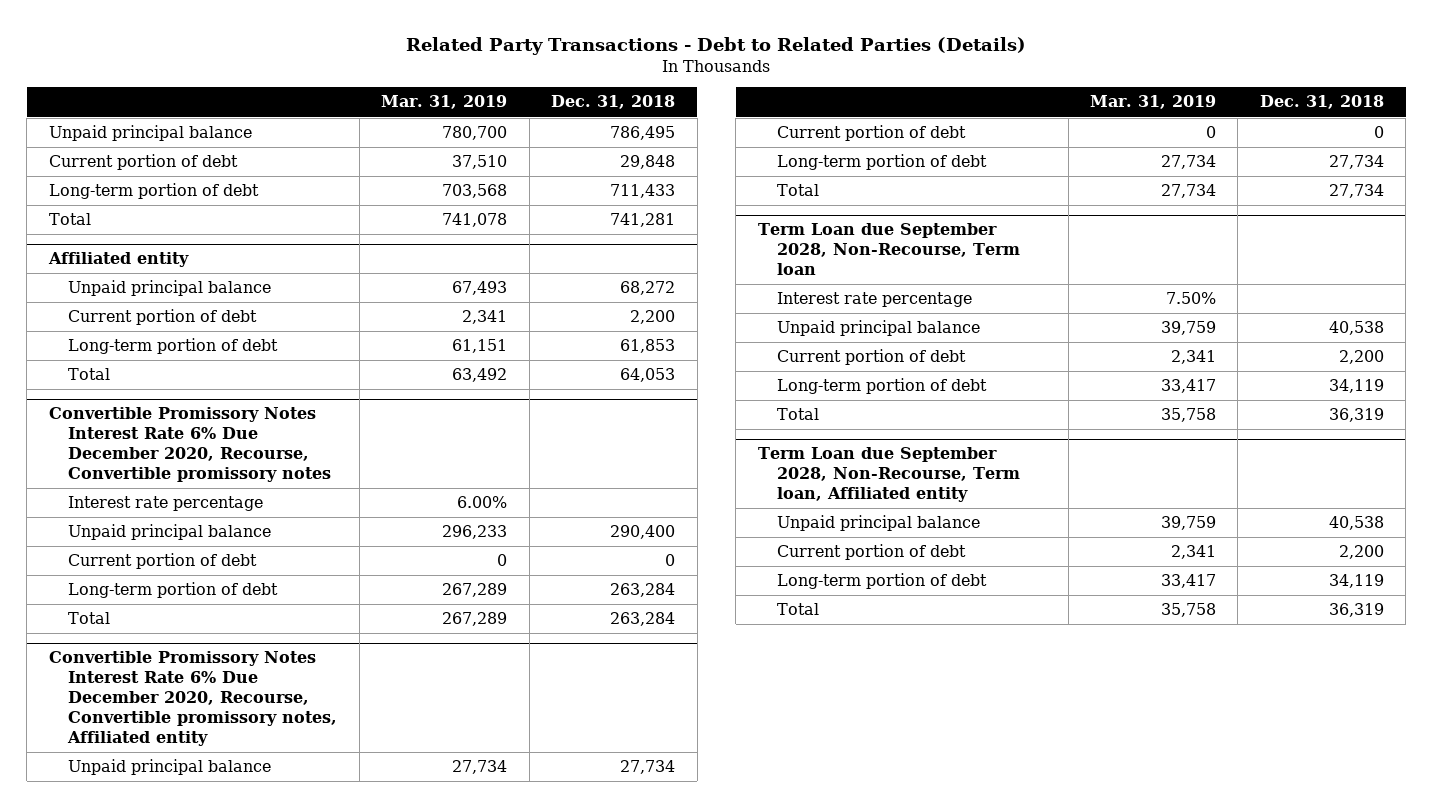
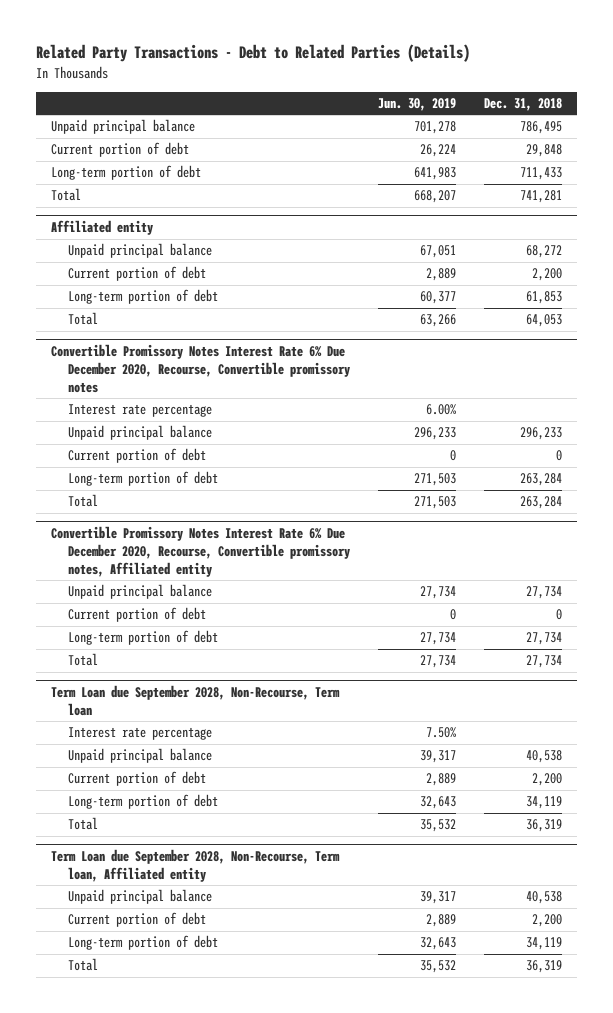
[381,95,508,110] Mar. 31, 2019 -> none
none -> [378,97,457,111] Jun. 30, 2019
[610,525,676,540] 290,400 -> [520,427,563,441] 296,233

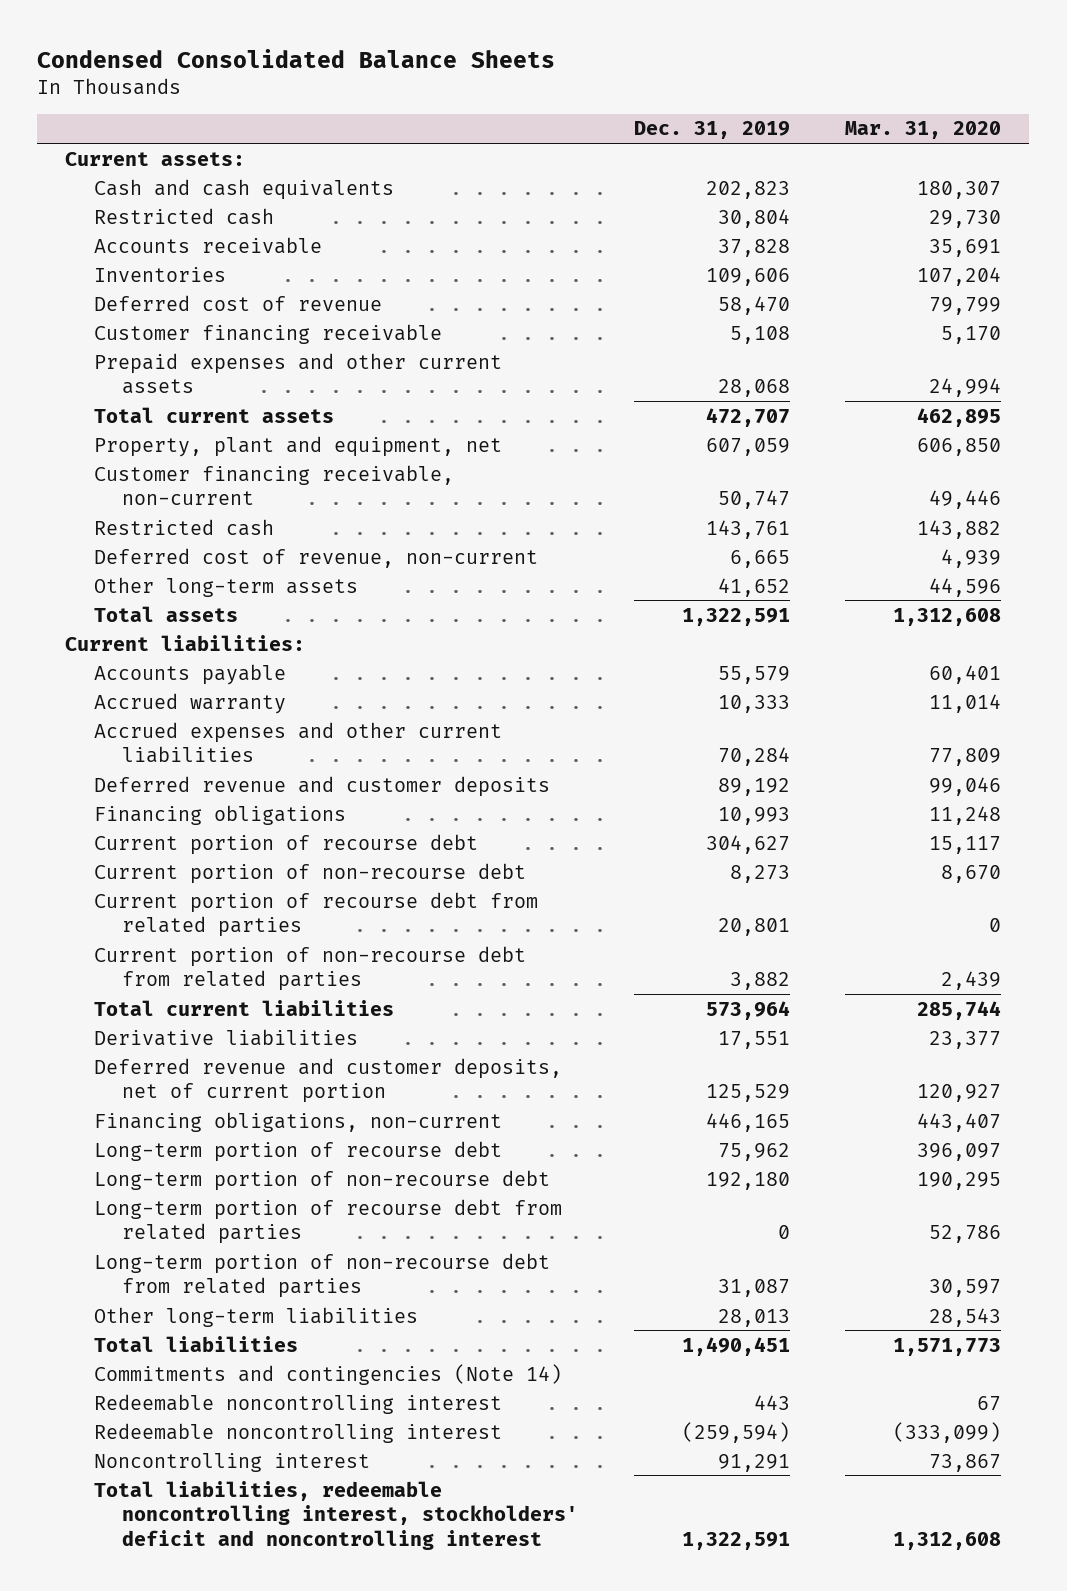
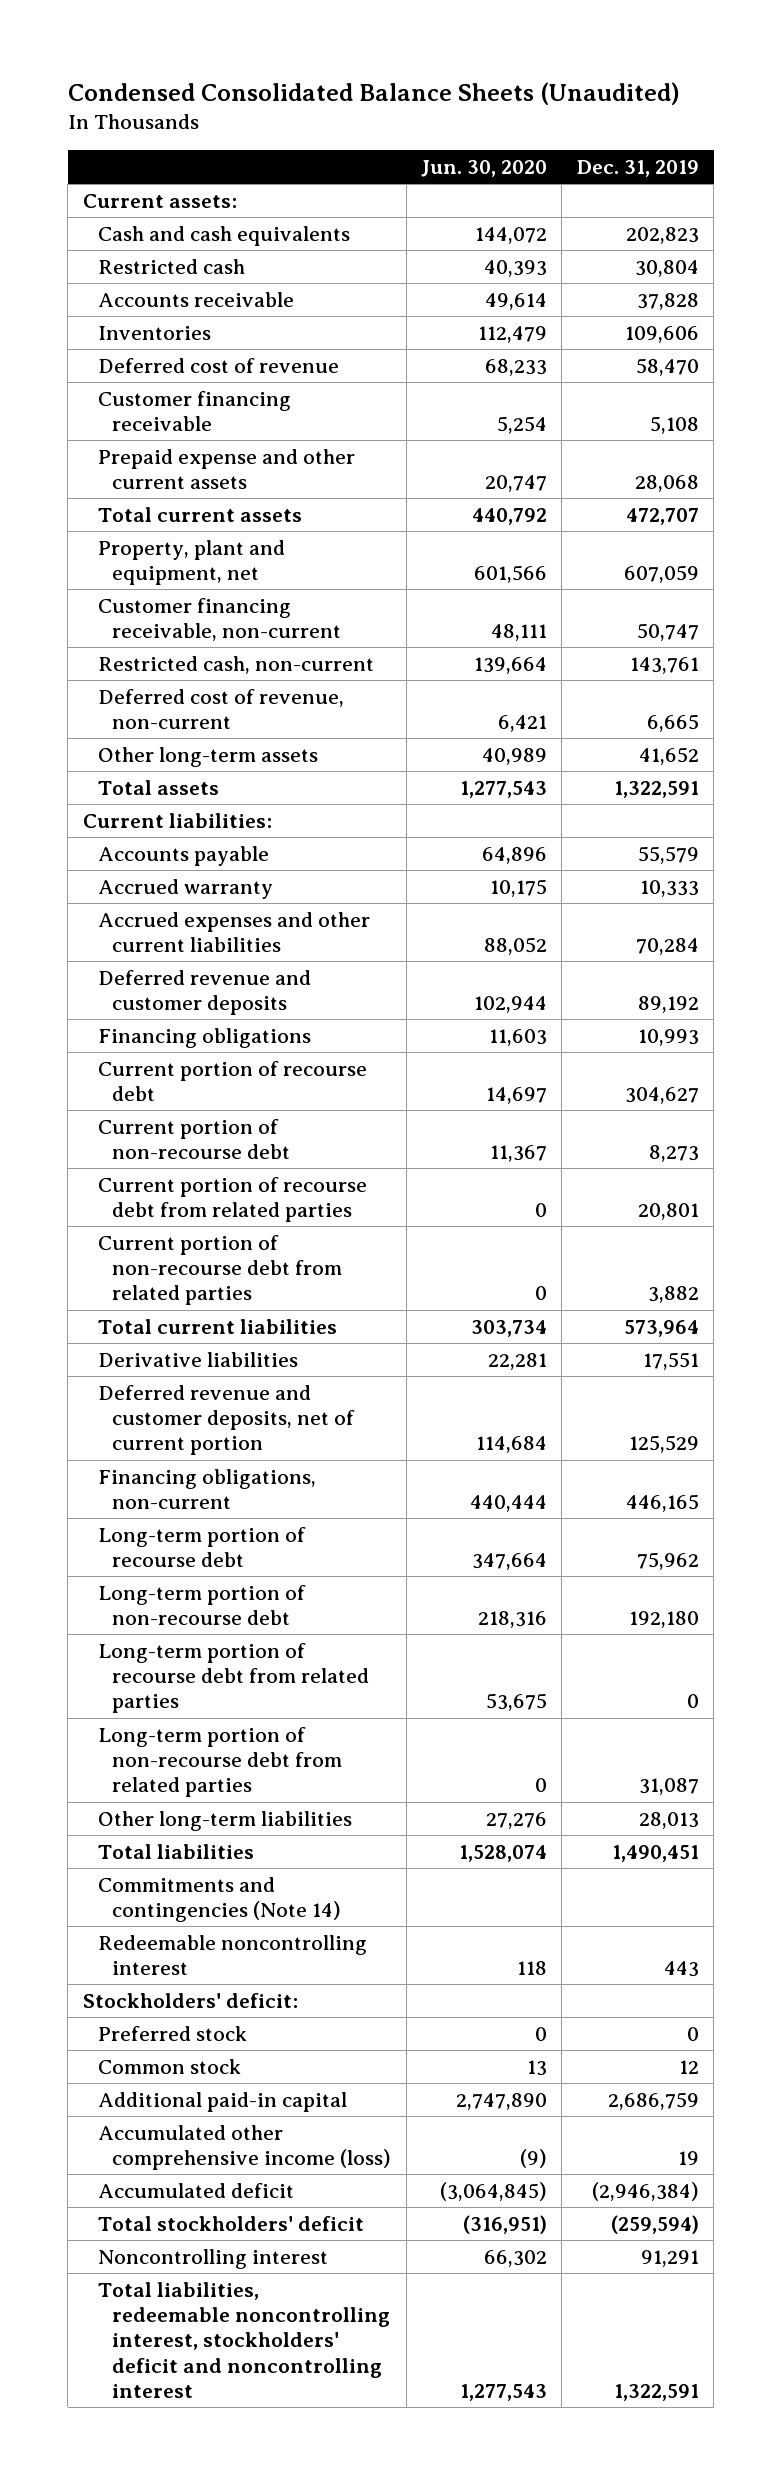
[37,48,556,68] Condensed Consolidated Balance Sheets -> [67,81,680,105] Condensed Consolidated Balance Sheets (Unaudited)
[845,121,1002,140] Mar. 31, 2020 -> none
none -> [421,160,548,178] Jun. 30, 2020
[93,352,502,395] Prepaid expenses and other current assets -> [97,448,355,490] Prepaid expense and other current assets
[93,518,274,536] Restricted cash -> [97,655,374,674] Restricted cash, non-current
none -> [82,1992,298,2008] Stockholders' deficit:
none -> [97,2025,247,2041] Preferred stock
none -> [97,2058,241,2074] Common stock
none -> [97,2091,347,2112] Additional paid-in capital
none -> [97,2124,392,2171] Accumulated other comprehensive income (loss)
none -> [97,2182,294,2198] Accumulated deficit
[93,1422,502,1443] Redeemable noncontrolling interest -> [97,2215,364,2231] Total stockholders' deficit

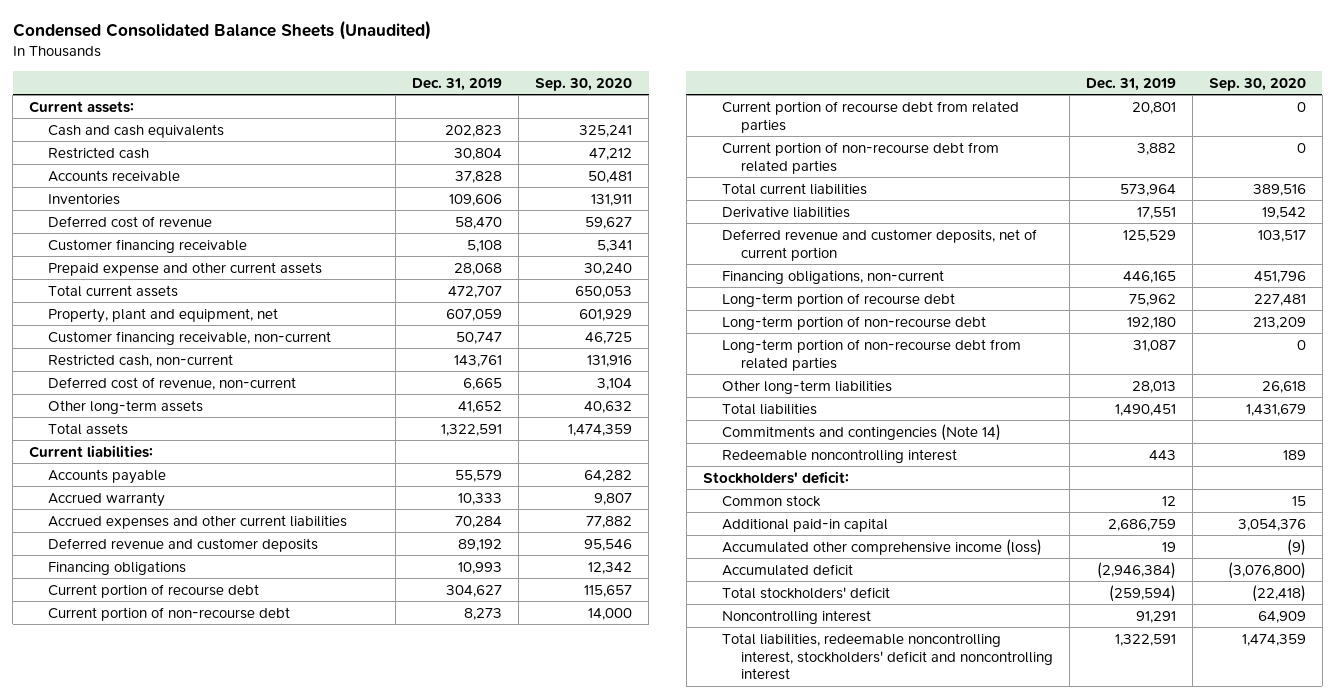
[421,160,548,178] Jun. 30, 2020 -> none
none -> [535,77,633,91] Sep. 30, 2020
[97,1642,370,1714] Long-term portion of recourse debt from related parties -> none
[97,2025,247,2041] Preferred stock -> none

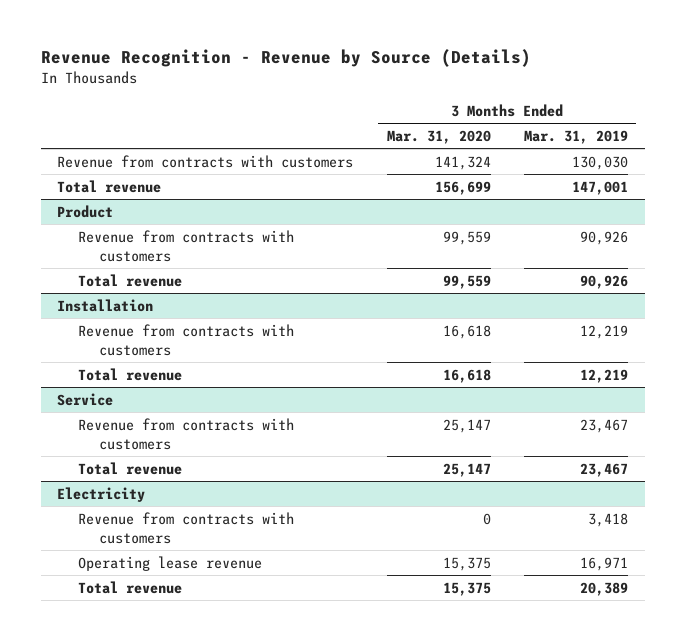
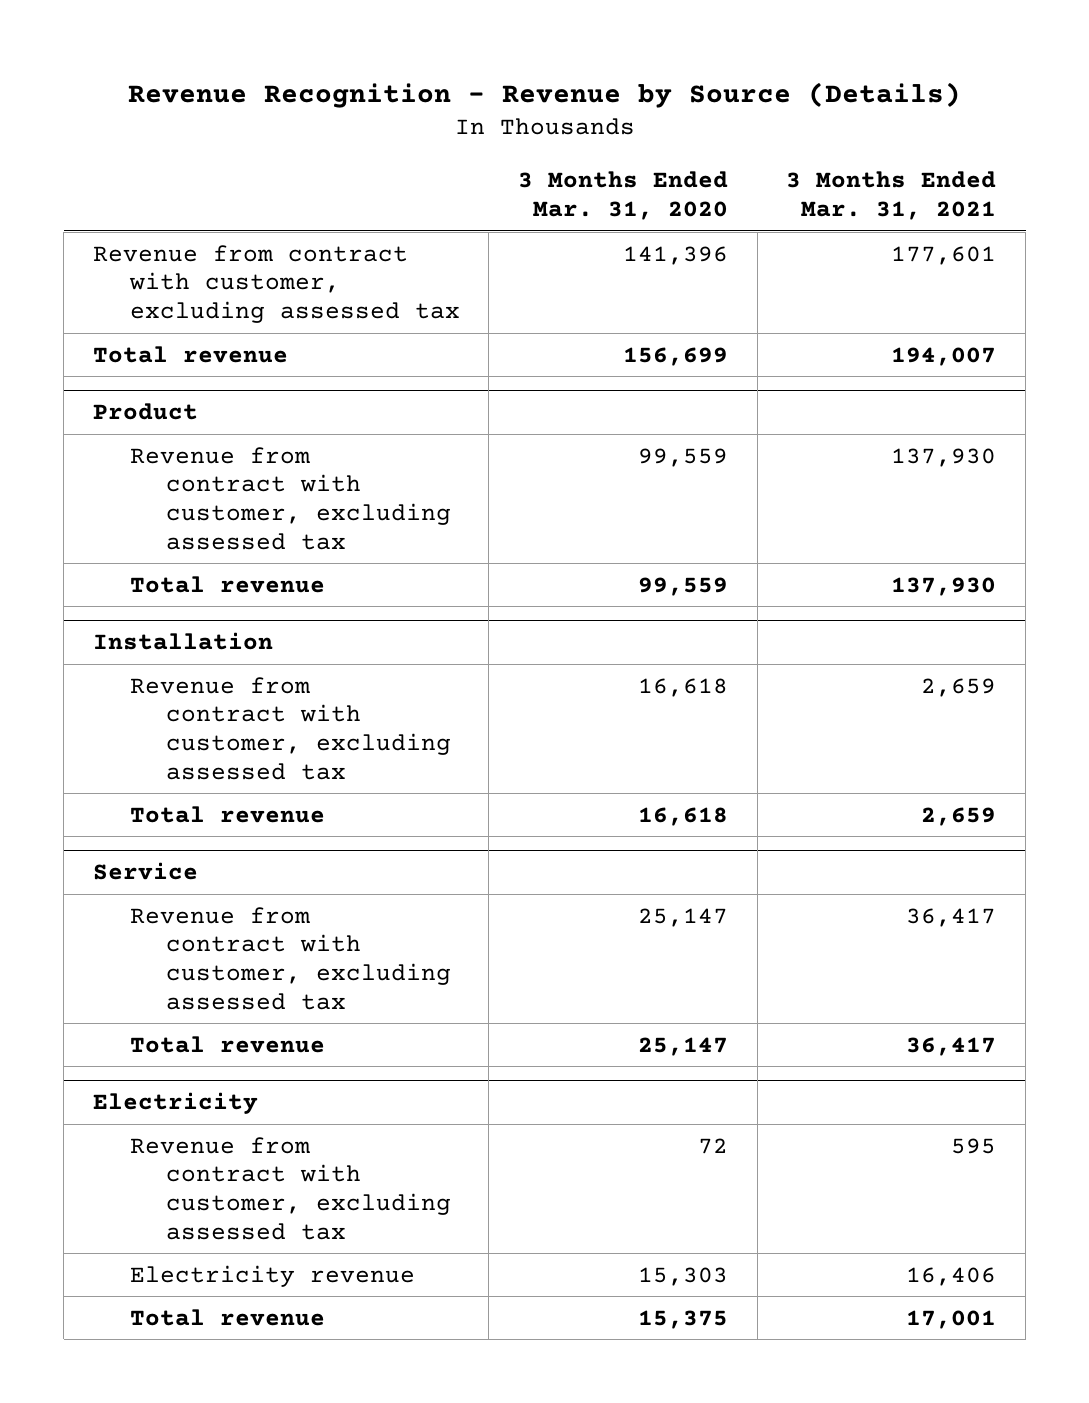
[524,129,629,144] Mar. 31, 2019 -> none
none -> [786,171,997,221] 3 Months Ended Mar. 31, 2021
[57,154,354,168] Revenue from contracts with customers -> [93,244,460,324] Revenue from contract with customer, excluding assessed tax
[434,155,491,170] 141,324 -> [623,245,729,265] 141,396
[78,229,295,262] Revenue from contracts with customers -> [129,446,452,550] Revenue from contract with customer, excluding assessed tax
[78,323,295,356] Revenue from contracts with customers -> [129,676,452,780] Revenue from contract with customer, excluding assessed tax
[78,417,295,450] Revenue from contracts with customers -> [129,906,452,1010] Revenue from contract with customer, excluding assessed tax
[78,555,263,571] Operating lease revenue -> none
[78,511,295,544] Revenue from contracts with customers -> [129,1136,452,1240] Revenue from contract with customer, excluding assessed tax
[482,512,491,525] 0 -> [698,1137,729,1154] 72
none -> [129,1264,415,1287] Electricity revenue

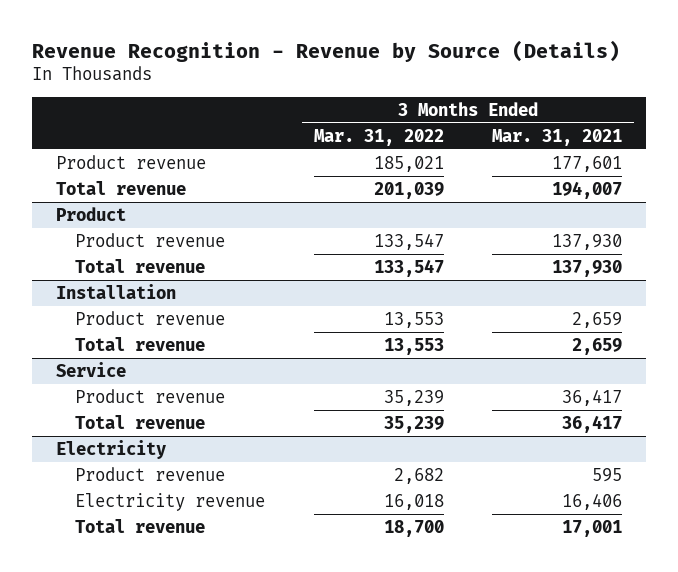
[518,171,729,221] 3 Months Ended Mar. 31, 2020 -> none
none -> [313,128,444,146] Mar. 31, 2022
[93,244,460,324] Revenue from contract with customer, excluding assessed tax -> [55,154,206,169] Product revenue
[129,446,452,550] Revenue from contract with customer, excluding assessed tax -> [75,232,226,247] Product revenue
[129,676,452,780] Revenue from contract with customer, excluding assessed tax -> [75,310,226,325] Product revenue
[129,906,452,1010] Revenue from contract with customer, excluding assessed tax -> [75,388,226,403] Product revenue
[129,1136,452,1240] Revenue from contract with customer, excluding assessed tax -> [75,466,226,481] Product revenue

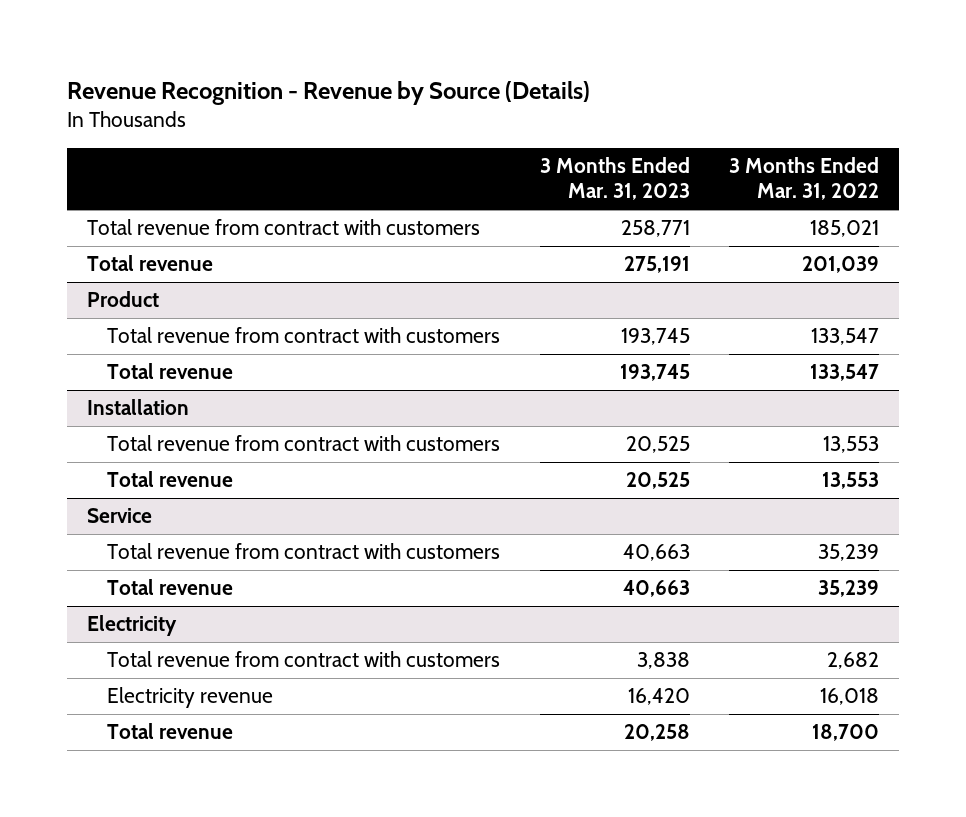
[492,128,623,146] Mar. 31, 2021 -> none
none -> [539,157,690,201] 3 Months Ended Mar. 31, 2023
[55,154,206,169] Product revenue -> [86,219,480,236] Total revenue from contract with customers
[75,232,226,247] Product revenue -> [107,327,501,344] Total revenue from contract with customers
[75,310,226,325] Product revenue -> [107,435,501,452] Total revenue from contract with customers
[75,388,226,403] Product revenue -> [107,543,501,560] Total revenue from contract with customers
[75,466,226,481] Product revenue -> [107,651,501,668] Total revenue from contract with customers

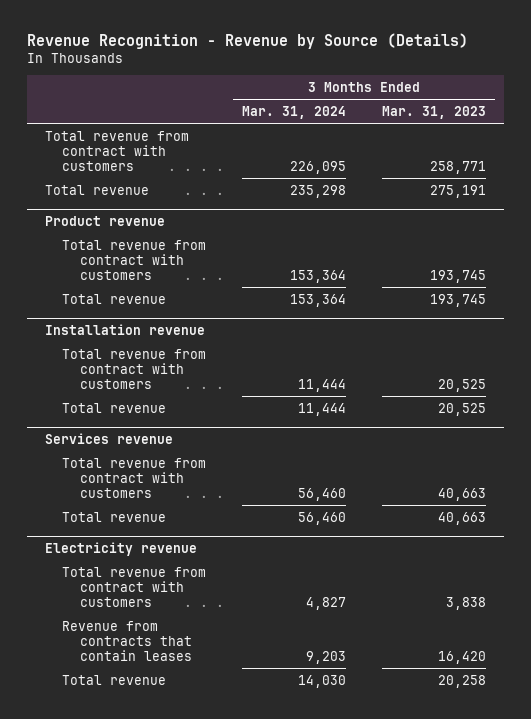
[729,157,880,201] 3 Months Ended Mar. 31, 2022 -> none
none -> [241,105,346,119] Mar. 31, 2024
[86,291,159,308] Product -> [44,216,165,227] Product revenue
[86,399,189,416] Installation -> [44,324,205,336] Installation revenue
[86,508,152,524] Service -> [44,433,173,445] Services revenue
[86,615,177,637] Electricity -> [44,542,197,557] Electricity revenue
[107,687,274,709] Electricity revenue -> [62,620,192,661] Revenue from contracts that contain leases

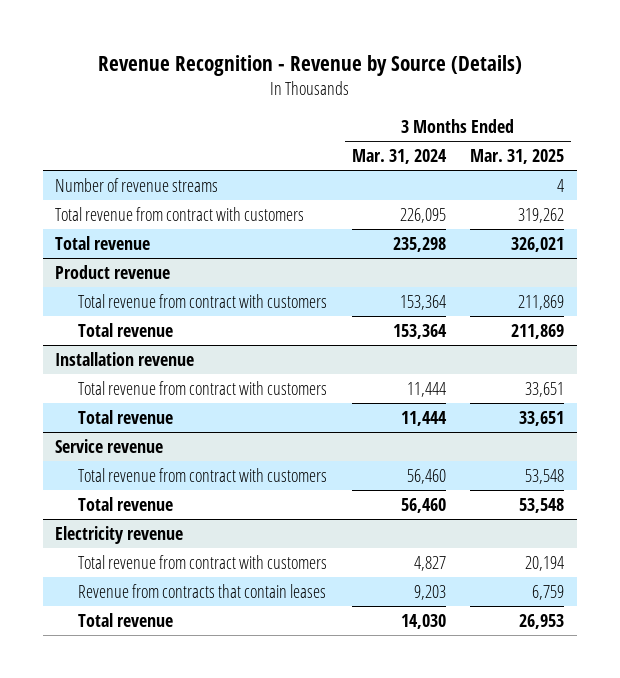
[381,105,486,119] Mar. 31, 2023 -> none
none -> [470,149,565,165] Mar. 31, 2025
none -> [55,177,219,192] Number of revenue streams
[44,433,173,445] Services revenue -> [55,438,164,453] Service revenue

